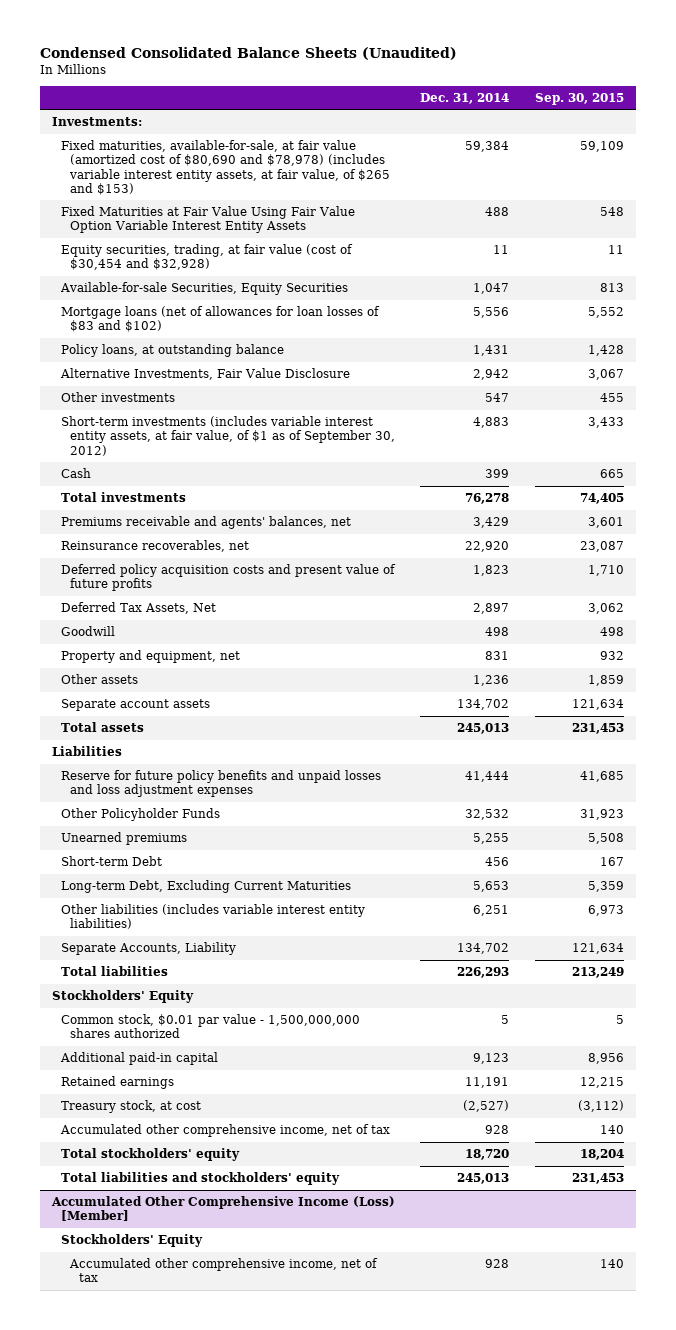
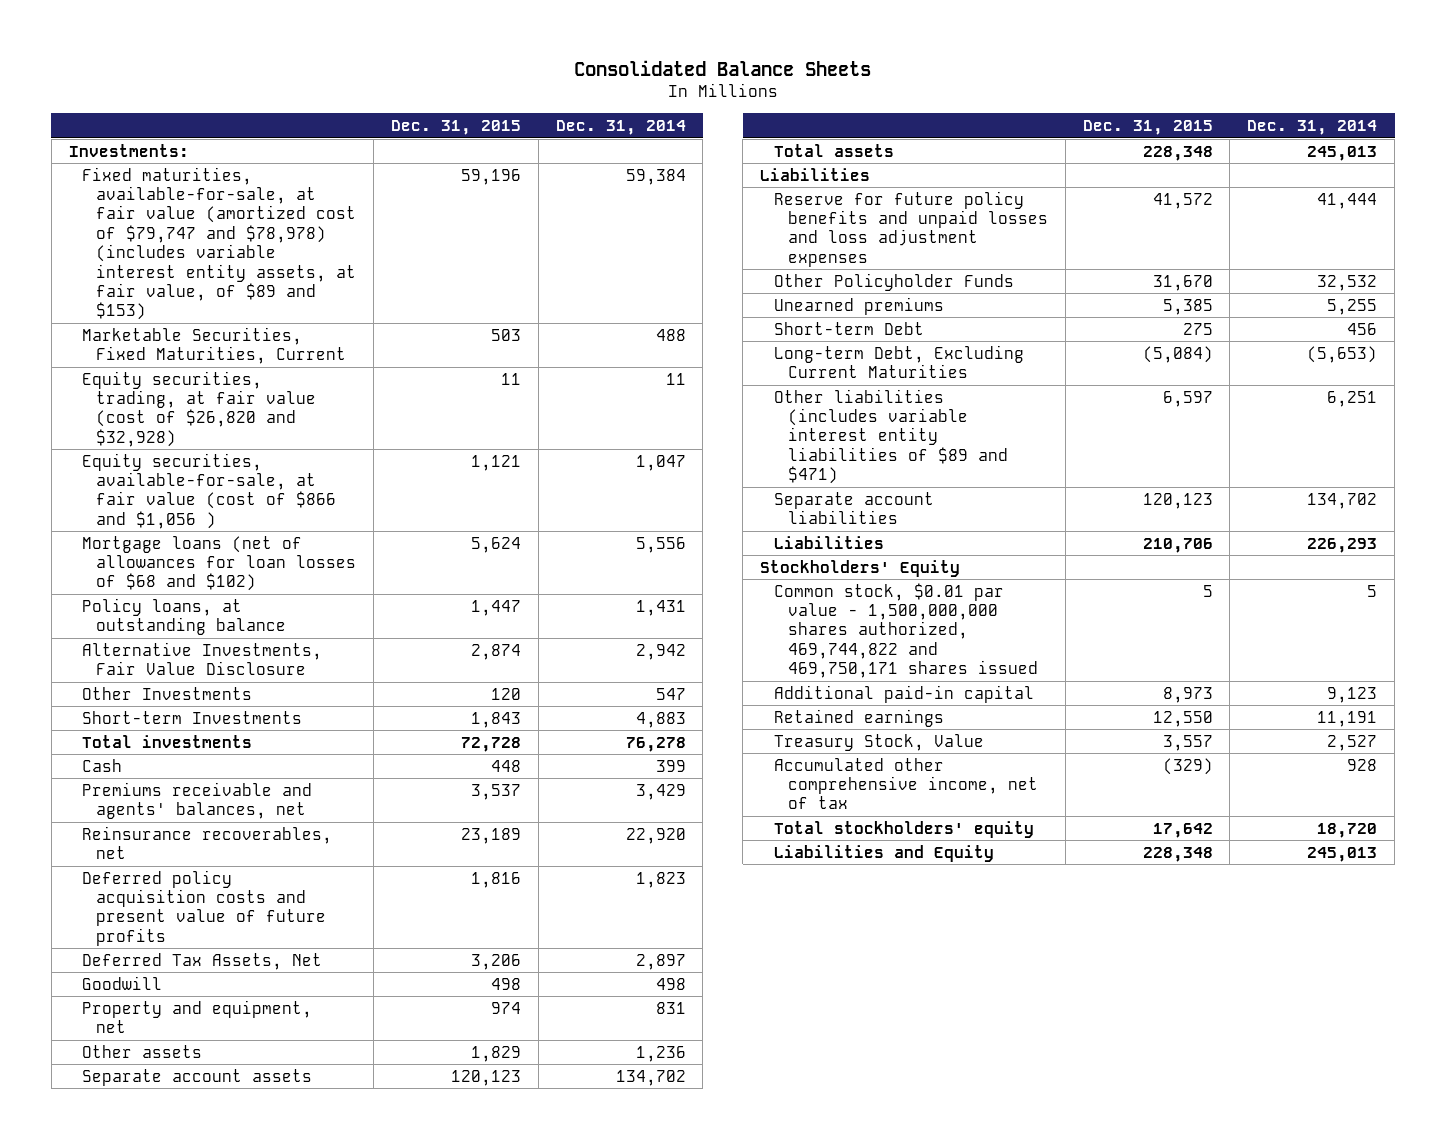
[39,46,457,60] Condensed Consolidated Balance Sheets (Unaudited) -> [573,59,871,76] Consolidated Balance Sheets
[534,92,624,105] Sep. 30, 2015 -> none
none -> [390,120,521,136] Dec. 31, 2015
[61,140,391,195] Fixed maturities, available-for-sale, at fair value (amortized cost of $80,690 and $78,978) (includes variable interest entity assets, at fair value, of $265 and $153) -> [82,166,356,321] Fixed maturities, available-for-sale, at fair value (amortized cost of $79,747 and $78,978) (includes variable interest entity assets, at fair value, of $89 and $153)
[61,206,356,234] Fixed Maturities at Fair Value Using Fair Value Option Variable Interest Entity Assets -> [82,326,346,365] Marketable Securities, Fixed Maturities, Current
[61,244,354,271] Equity securities, trading, at fair value (cost of $30,454 and $32,928) -> [82,370,316,447] Equity securities, trading, at fair value (cost of $26,820 and $32,928)
[60,282,349,296] Available-for-sale Securities, Equity Securities -> [82,452,336,529] Equity securities, available-for-sale, at fair value (cost of $866 and $1,056 )
[61,306,381,333] Mortgage loans (net of allowances for loan losses of $83 and $102) -> [82,535,356,592] Mortgage loans (net of allowances for loan losses of $68 and $102)
[61,392,176,403] Other investments -> [82,686,253,700] Other Investments
[61,416,396,456] Short-term investments (includes variable interest entity assets, at fair value, of $1 as of September 30, 2012) -> [82,710,303,724] Short-term Investments
[61,468,92,479] Cash -> [82,758,123,772] Cash
[473,881,510,893] 5,653 -> [1307,345,1378,363] (5,653)
[61,904,366,930] Other liabilities (includes variable interest entity liabilities) -> [773,388,1008,485] Other liabilities (includes variable interest entity liabilities of $89 and $471)
[61,942,237,956] Separate Accounts, Liability -> [773,491,934,525] Separate account liabilities
[61,966,169,977] Total liabilities -> [773,535,884,549] Liabilities
[61,1014,361,1039] Common stock, $0.01 par value - 1,500,000,000 shares authorized -> [773,582,1038,679] Common stock, $0.01 par value - 1,500,000,000 shares authorized, 469,744,822 and 469,750,171 shares issued
[61,1100,202,1114] Treasury stock, at cost -> [773,733,984,751] Treasury Stock, Value
[463,1100,510,1113] (2,527) -> [1327,734,1378,751] 2,527
[51,1196,396,1222] Accumulated Other Comprehensive Income (Loss) [Member] -> none
[61,1234,204,1248] Stockholders' Equity -> none
[69,1258,379,1283] Accumulated other comprehensive income, net of tax -> none
[61,1172,341,1186] Total liabilities and stockholders' equity -> [773,844,994,862] Liabilities and Equity

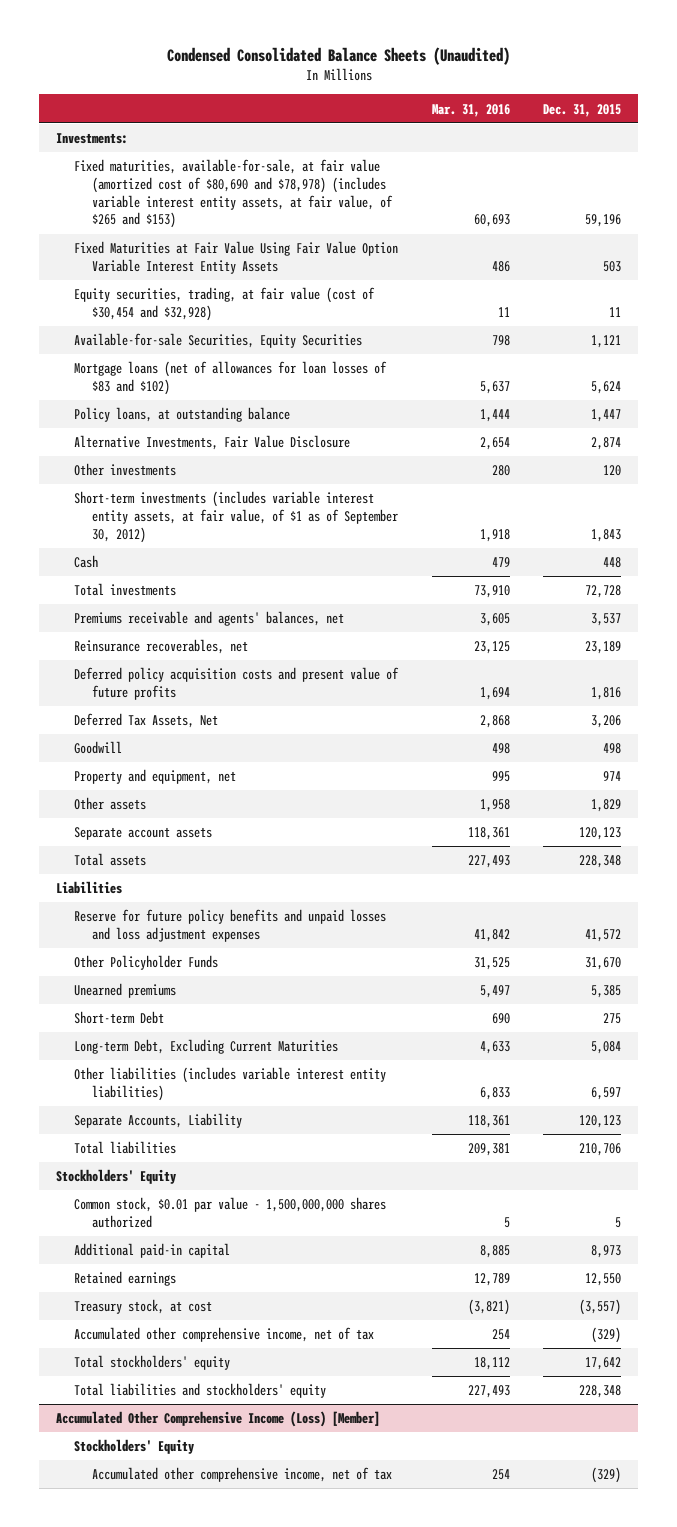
[573,59,871,76] Consolidated Balance Sheets -> [166,47,510,66] Condensed Consolidated Balance Sheets (Unaudited)
[555,120,686,136] Dec. 31, 2014 -> none
none -> [431,103,510,117] Mar. 31, 2016
[82,166,356,321] Fixed maturities, available-for-sale, at fair value (amortized cost of $79,747 and $78,978) (includes variable interest entity assets, at fair value, of $89 and $153) -> [74,159,394,229] Fixed maturities, available-for-sale, at fair value (amortized cost of $80,690 and $78,978) (includes variable interest entity assets, at fair value, of $265 and $153)
[82,326,346,365] Marketable Securities, Fixed Maturities, Current -> [74,241,399,274] Fixed Maturities at Fair Value Using Fair Value Option Variable Interest Entity Assets
[82,370,316,447] Equity securities, trading, at fair value (cost of $26,820 and $32,928) -> [74,287,376,321] Equity securities, trading, at fair value (cost of $30,454 and $32,928)
[82,452,336,529] Equity securities, available-for-sale, at fair value (cost of $866 and $1,056 ) -> [74,333,363,349] Available-for-sale Securities, Equity Securities
[82,535,356,592] Mortgage loans (net of allowances for loan losses of $68 and $102) -> [74,361,388,395] Mortgage loans (net of allowances for loan losses of $83 and $102)
[82,686,253,700] Other Investments -> [74,463,177,477] Other investments
[82,710,303,724] Short-term Investments -> [74,491,399,543] Short-term investments (includes variable interest entity assets, at fair value, of $1 as of September 30, 2012)
[82,734,253,748] Total investments -> [74,583,177,597] Total investments
[1142,345,1213,363] (5,084) -> [591,1041,622,1055] 5,084
[773,388,1008,485] Other liabilities (includes variable interest entity liabilities of $89 and $471) -> [74,1067,387,1101] Other liabilities (includes variable interest entity liabilities)
[773,491,934,525] Separate account liabilities -> [74,1113,243,1129] Separate Accounts, Liability
[773,535,884,549] Liabilities -> [74,1141,177,1155] Total liabilities
[773,582,1038,679] Common stock, $0.01 par value - 1,500,000,000 shares authorized, 469,744,822 and 469,750,171 shares issued -> [74,1197,387,1228] Common stock, $0.01 par value - 1,500,000,000 shares authorized
[773,733,984,751] Treasury Stock, Value -> [74,1299,213,1315] Treasury stock, at cost
[1162,734,1213,751] 3,557 -> [579,1299,622,1316] (3,557)
[773,844,994,862] Liabilities and Equity -> [74,1383,327,1399] Total liabilities and stockholders' equity
none -> [55,1411,380,1428] Accumulated Other Comprehensive Income (Loss) [Member]
none -> [74,1439,195,1455] Stockholders' Equity
none -> [92,1467,393,1483] Accumulated other comprehensive income, net of tax

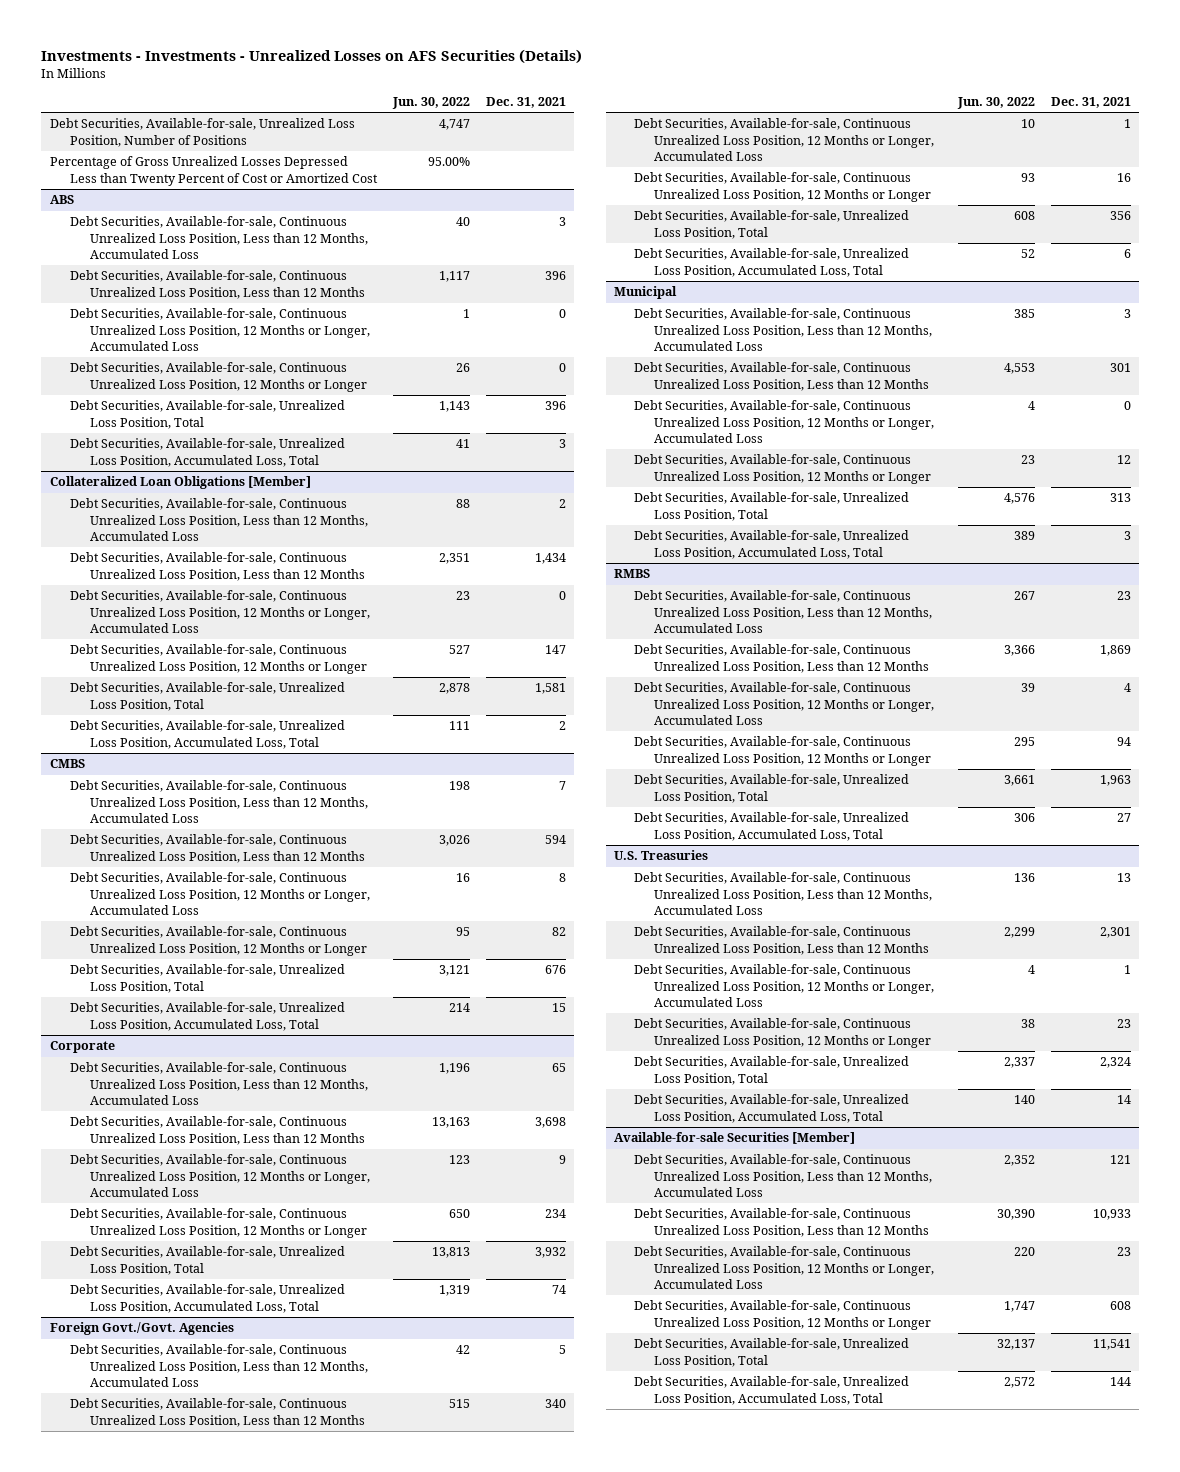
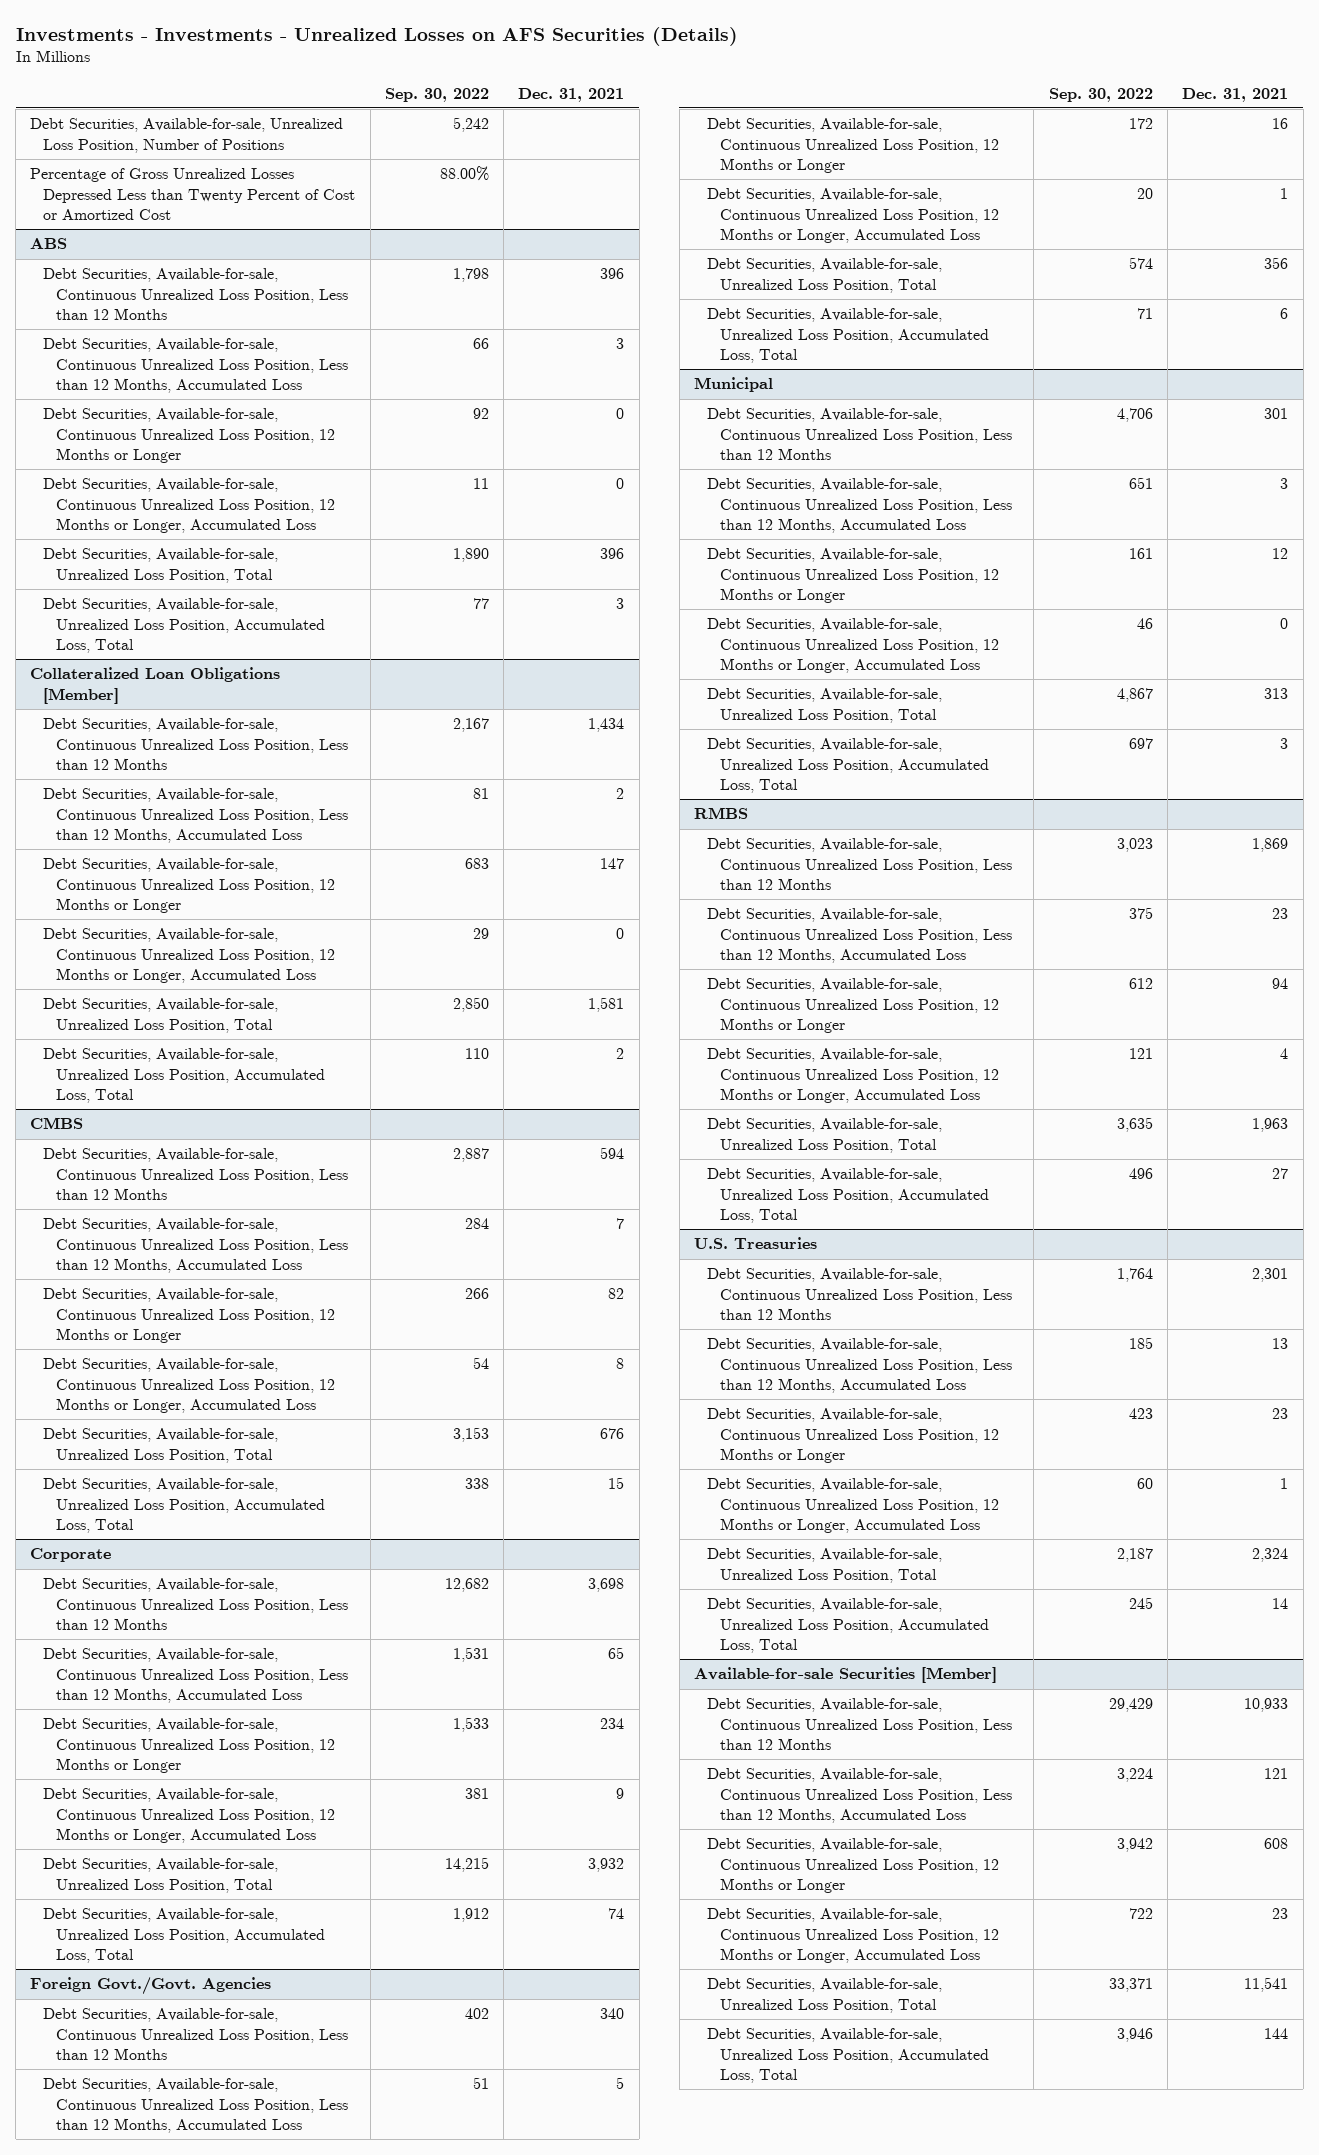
[391,96,470,109] Jun. 30, 2022 -> none
none -> [384,87,489,102] Sep. 30, 2022
[69,216,368,259] Debt Securities, Available-for-sale, Continuous Unrealized Loss Position, Less than 12 Months, Accumulated Loss -> [43,338,349,393] Debt Securities, Available-for-sale, Continuous Unrealized Loss Position, Less than 12 Months, Accumulated Loss
[69,308,370,351] Debt Securities, Available-for-sale, Continuous Unrealized Loss Position, 12 Months or Longer, Accumulated Loss -> [43,478,336,533] Debt Securities, Available-for-sale, Continuous Unrealized Loss Position, 12 Months or Longer, Accumulated Loss
[69,498,368,541] Debt Securities, Available-for-sale, Continuous Unrealized Loss Position, Less than 12 Months, Accumulated Loss -> [43,788,349,843] Debt Securities, Available-for-sale, Continuous Unrealized Loss Position, Less than 12 Months, Accumulated Loss
[69,590,370,633] Debt Securities, Available-for-sale, Continuous Unrealized Loss Position, 12 Months or Longer, Accumulated Loss -> [43,928,336,983] Debt Securities, Available-for-sale, Continuous Unrealized Loss Position, 12 Months or Longer, Accumulated Loss
[69,780,368,823] Debt Securities, Available-for-sale, Continuous Unrealized Loss Position, Less than 12 Months, Accumulated Loss -> [43,1218,349,1273] Debt Securities, Available-for-sale, Continuous Unrealized Loss Position, Less than 12 Months, Accumulated Loss
[69,872,370,915] Debt Securities, Available-for-sale, Continuous Unrealized Loss Position, 12 Months or Longer, Accumulated Loss -> [43,1358,336,1413] Debt Securities, Available-for-sale, Continuous Unrealized Loss Position, 12 Months or Longer, Accumulated Loss
[69,1062,368,1105] Debt Securities, Available-for-sale, Continuous Unrealized Loss Position, Less than 12 Months, Accumulated Loss -> [43,1648,349,1703] Debt Securities, Available-for-sale, Continuous Unrealized Loss Position, Less than 12 Months, Accumulated Loss
[69,1154,370,1197] Debt Securities, Available-for-sale, Continuous Unrealized Loss Position, 12 Months or Longer, Accumulated Loss -> [43,1788,336,1843] Debt Securities, Available-for-sale, Continuous Unrealized Loss Position, 12 Months or Longer, Accumulated Loss
[69,1344,368,1387] Debt Securities, Available-for-sale, Continuous Unrealized Loss Position, Less than 12 Months, Accumulated Loss -> [43,2078,349,2133] Debt Securities, Available-for-sale, Continuous Unrealized Loss Position, Less than 12 Months, Accumulated Loss
[634,118,935,161] Debt Securities, Available-for-sale, Continuous Unrealized Loss Position, 12 Months or Longer, Accumulated Loss -> [707,188,1000,243] Debt Securities, Available-for-sale, Continuous Unrealized Loss Position, 12 Months or Longer, Accumulated Loss
[634,308,933,351] Debt Securities, Available-for-sale, Continuous Unrealized Loss Position, Less than 12 Months, Accumulated Loss -> [707,478,1013,533] Debt Securities, Available-for-sale, Continuous Unrealized Loss Position, Less than 12 Months, Accumulated Loss
[634,400,935,443] Debt Securities, Available-for-sale, Continuous Unrealized Loss Position, 12 Months or Longer, Accumulated Loss -> [707,618,1000,673] Debt Securities, Available-for-sale, Continuous Unrealized Loss Position, 12 Months or Longer, Accumulated Loss
[634,590,933,633] Debt Securities, Available-for-sale, Continuous Unrealized Loss Position, Less than 12 Months, Accumulated Loss -> [707,908,1013,963] Debt Securities, Available-for-sale, Continuous Unrealized Loss Position, Less than 12 Months, Accumulated Loss
[634,682,935,725] Debt Securities, Available-for-sale, Continuous Unrealized Loss Position, 12 Months or Longer, Accumulated Loss -> [707,1048,1000,1103] Debt Securities, Available-for-sale, Continuous Unrealized Loss Position, 12 Months or Longer, Accumulated Loss
[634,872,933,915] Debt Securities, Available-for-sale, Continuous Unrealized Loss Position, Less than 12 Months, Accumulated Loss -> [707,1338,1013,1393] Debt Securities, Available-for-sale, Continuous Unrealized Loss Position, Less than 12 Months, Accumulated Loss
[634,964,935,1007] Debt Securities, Available-for-sale, Continuous Unrealized Loss Position, 12 Months or Longer, Accumulated Loss -> [707,1478,1000,1533] Debt Securities, Available-for-sale, Continuous Unrealized Loss Position, 12 Months or Longer, Accumulated Loss
[634,1154,933,1197] Debt Securities, Available-for-sale, Continuous Unrealized Loss Position, Less than 12 Months, Accumulated Loss -> [707,1768,1013,1823] Debt Securities, Available-for-sale, Continuous Unrealized Loss Position, Less than 12 Months, Accumulated Loss
[634,1246,935,1289] Debt Securities, Available-for-sale, Continuous Unrealized Loss Position, 12 Months or Longer, Accumulated Loss -> [707,1908,1000,1963] Debt Securities, Available-for-sale, Continuous Unrealized Loss Position, 12 Months or Longer, Accumulated Loss

